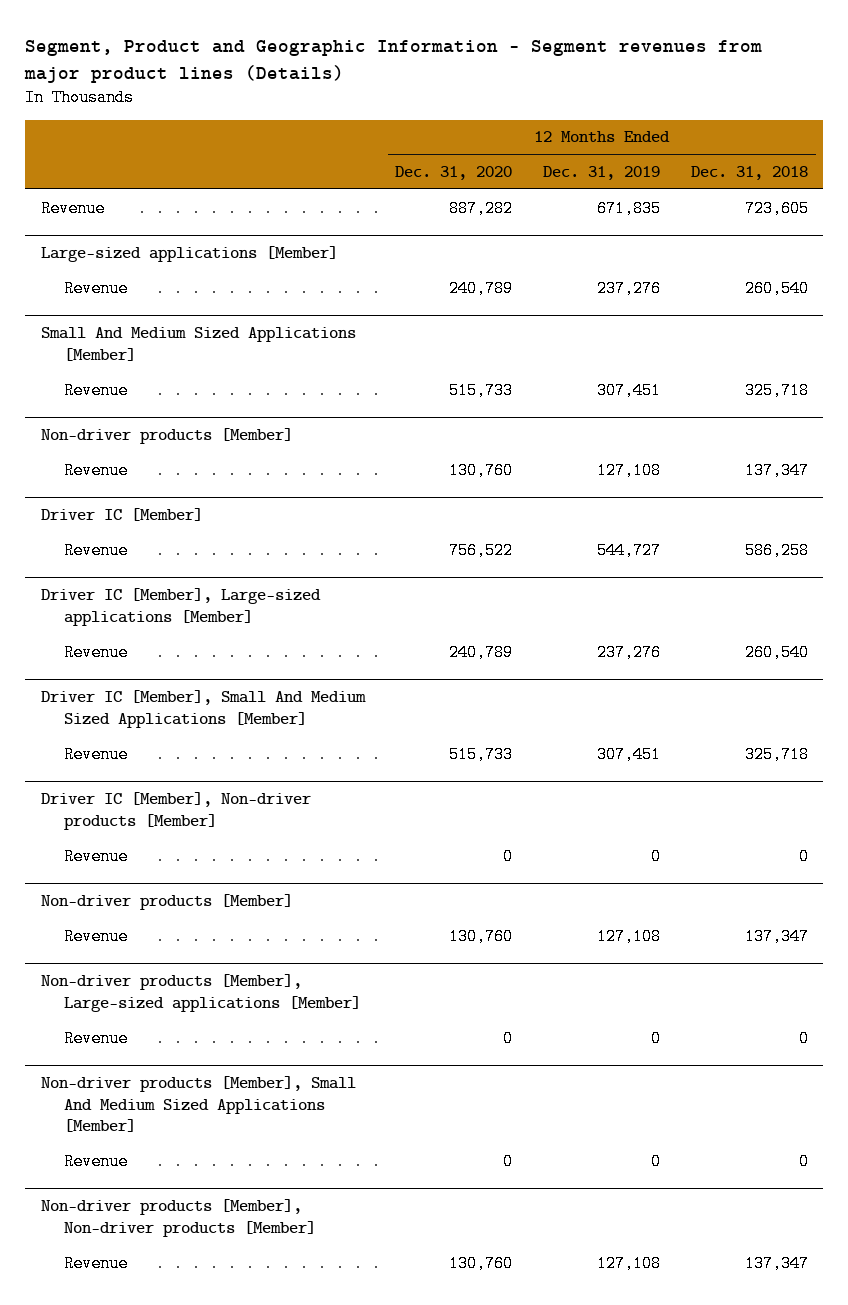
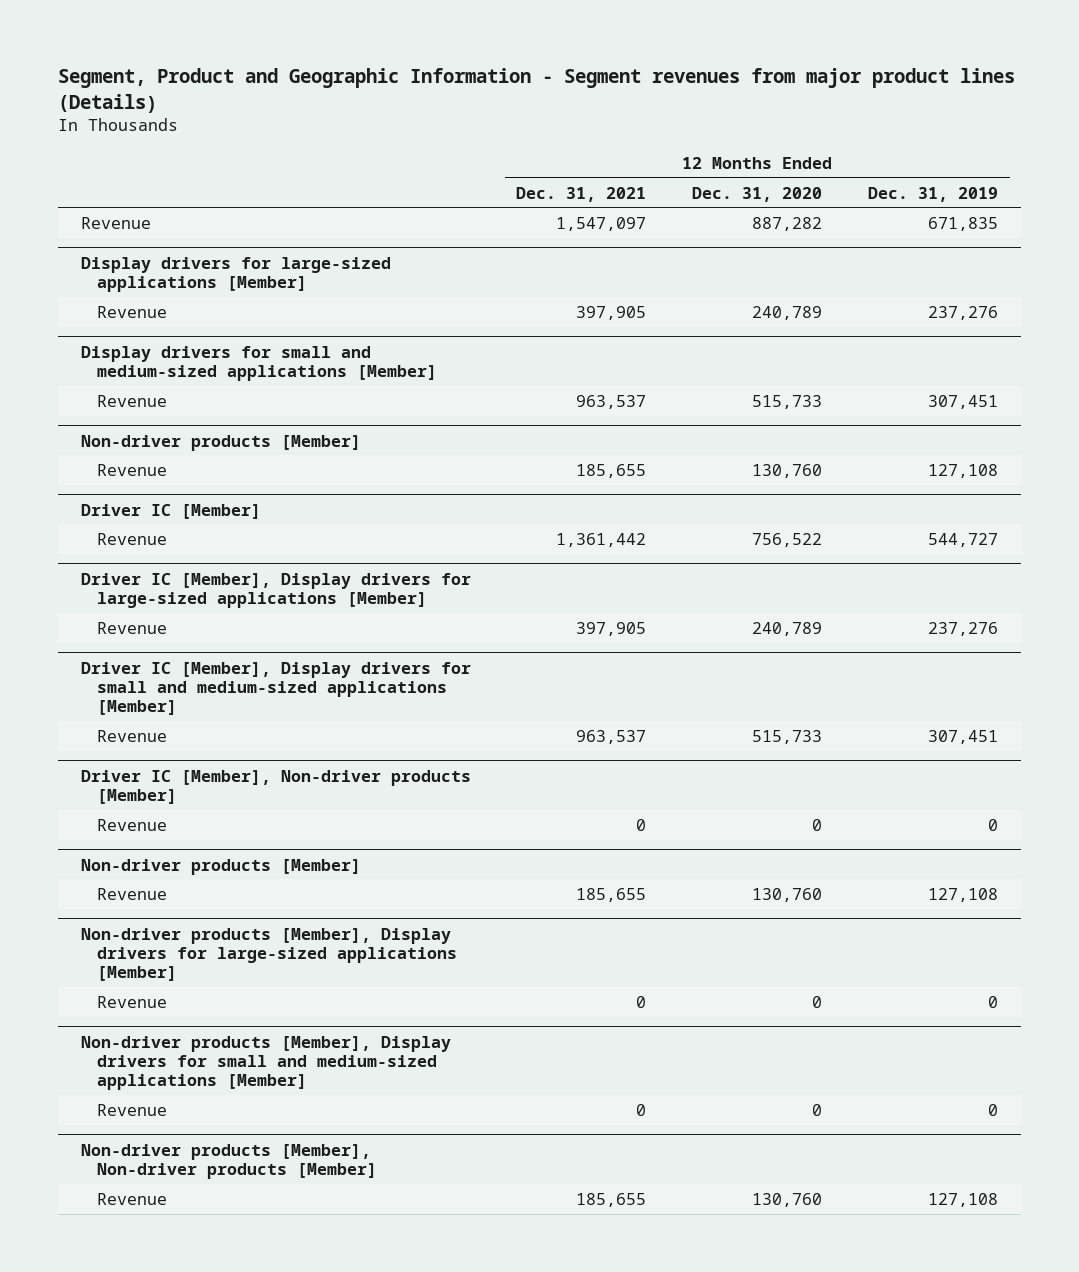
[690,165,808,180] Dec. 31, 2018 -> none
none -> [516,186,647,202] Dec. 31, 2021
[40,246,338,263] Large-sized applications [Member] -> [80,256,391,292] Display drivers for large-sized applications [Member]
[40,327,356,361] Small And Medium Sized Applications [Member] -> [80,345,437,381] Display drivers for small and medium-sized applications [Member]
[40,588,321,626] Driver IC [Member], Large-sized applications [Member] -> [80,572,471,608] Driver IC [Member], Display drivers for large-sized applications [Member]
[40,690,366,728] Driver IC [Member], Small And Medium Sized Applications [Member] -> [80,661,471,716] Driver IC [Member], Display drivers for small and medium-sized applications [Member]
[40,974,361,1012] Non-driver products [Member], Large-sized applications [Member] -> [80,927,457,982] Non-driver products [Member], Display drivers for large-sized applications [Member]
[40,1076,356,1133] Non-driver products [Member], Small And Medium Sized Applications [Member] -> [80,1035,451,1091] Non-driver products [Member], Display drivers for small and medium-sized applications [Member]

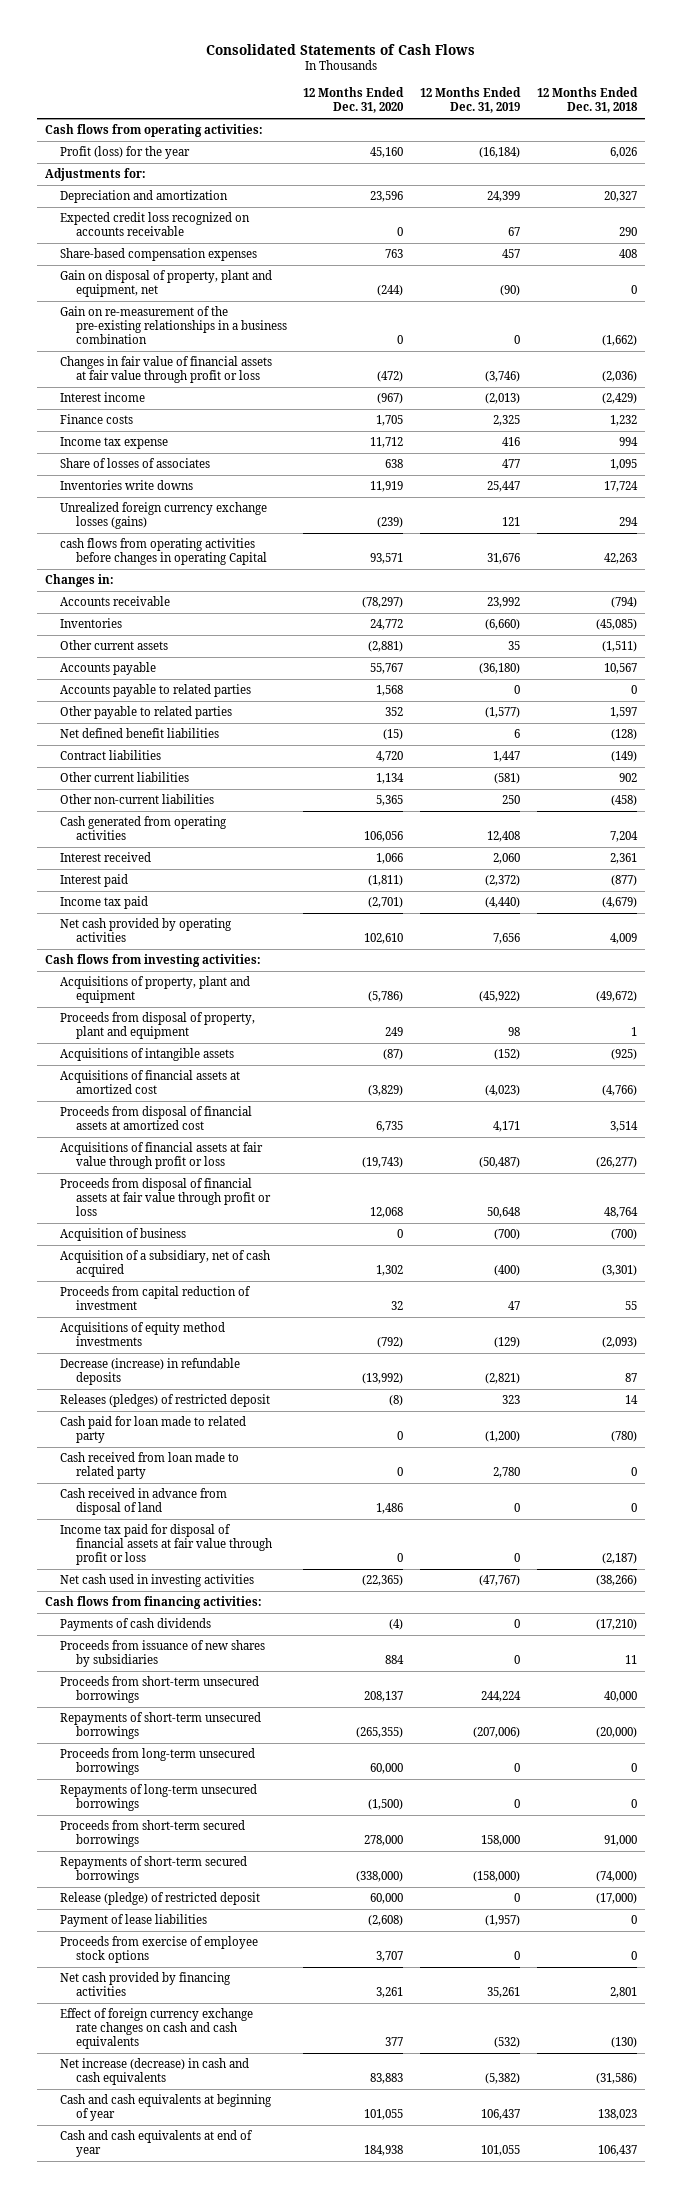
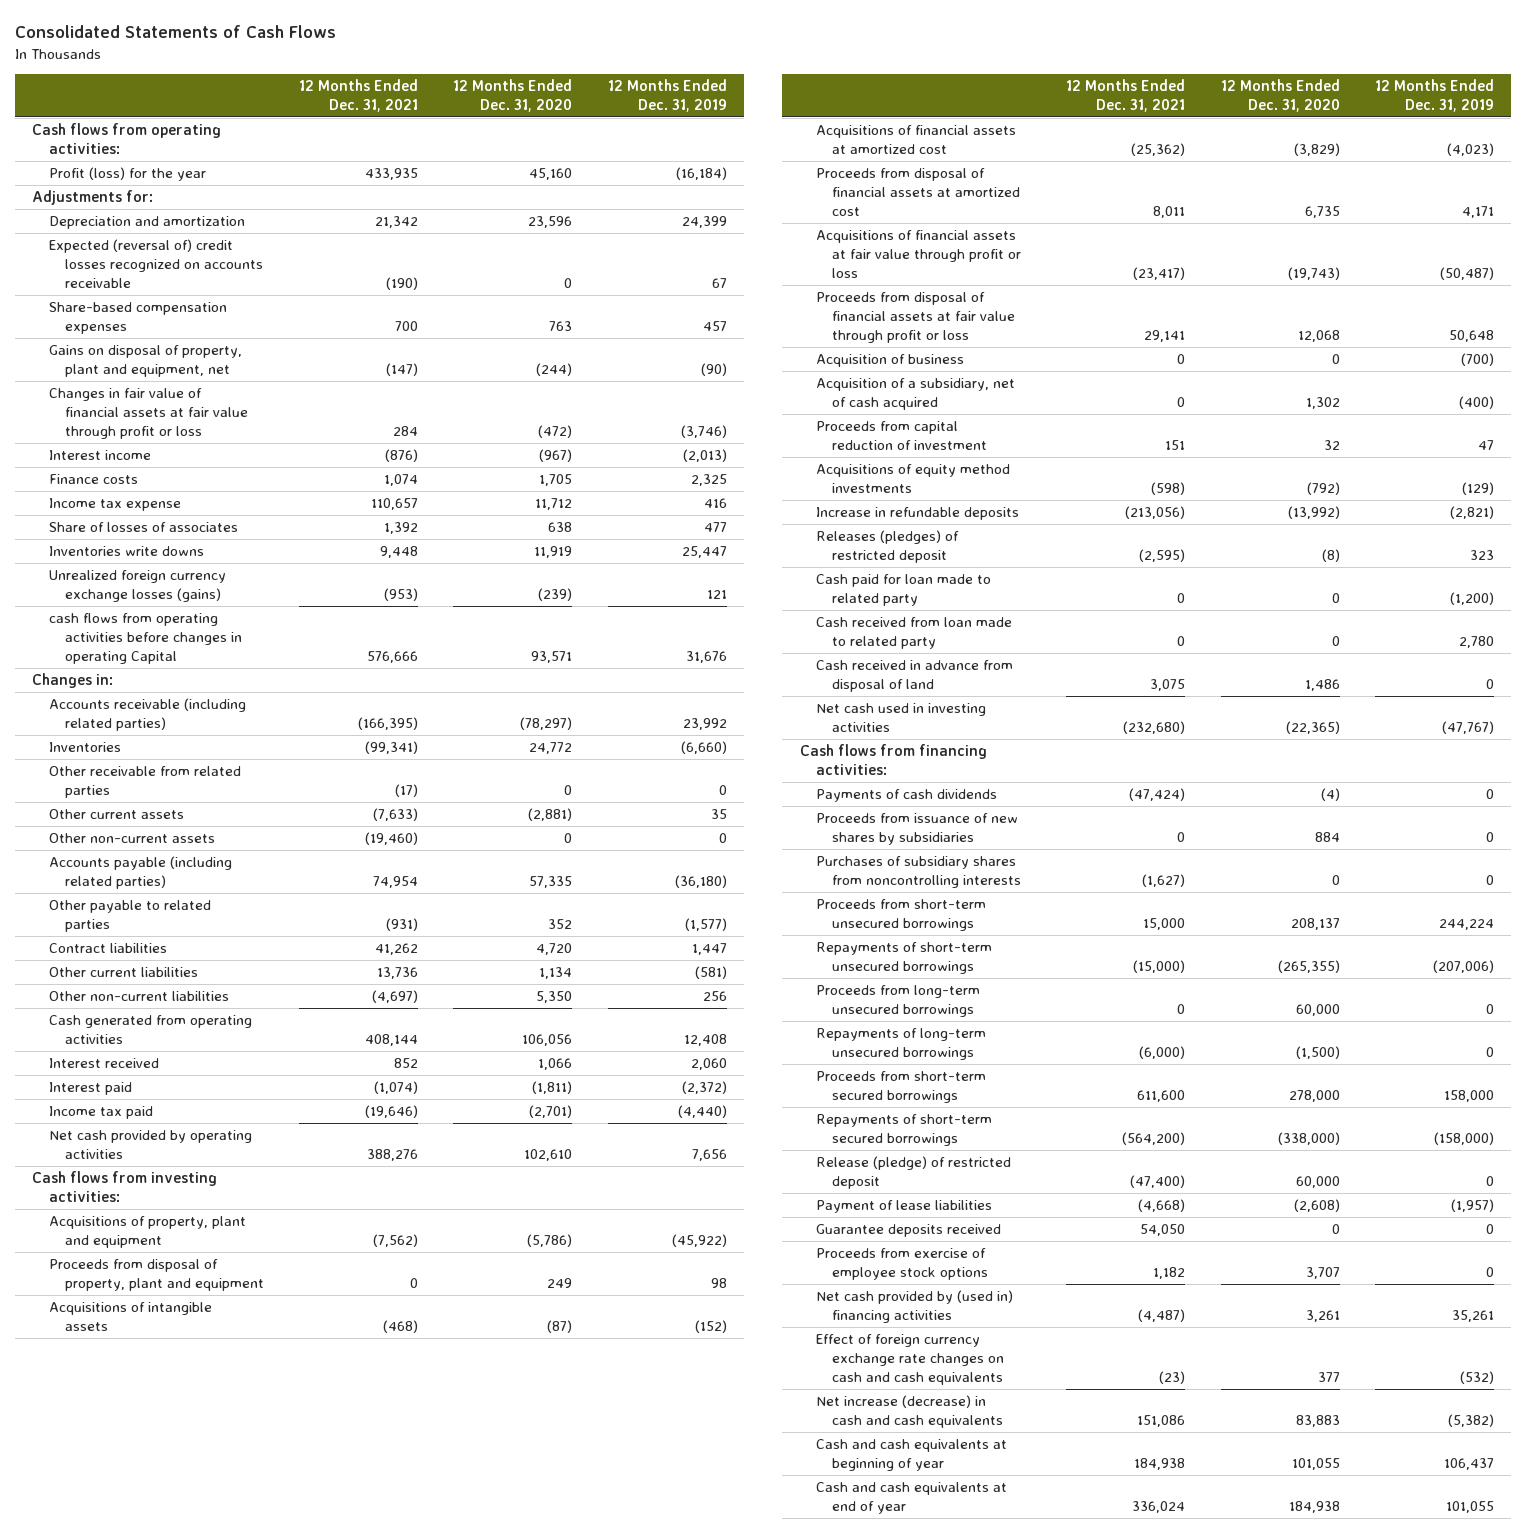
[536,87,638,114] 12 Months Ended Dec. 31, 2018 -> none
none -> [299,78,419,112] 12 Months Ended Dec. 31, 2021
[60,212,251,237] Expected credit loss recognized on accounts receivable -> [48,239,264,289] Expected (reversal of) credit losses recognized on accounts receivable
[60,306,287,345] Gain on re-measurement of the pre-existing relationships in a business combination -> none
[60,270,273,298] Gain on disposal of property, plant and equipment, net -> [48,345,242,378] Gains on disposal of property, plant and equipment, net
[60,596,171,607] Accounts receivable -> [48,698,246,732] Accounts receivable (including related parties)
none -> [48,766,241,799] Other receivable from related parties
[60,662,157,676] Accounts payable -> none
none -> [48,833,215,844] Other non-current assets
[60,684,252,698] Accounts payable to related parties -> [48,856,232,890] Accounts payable (including related parties)
[376,685,404,697] 1,568 -> [529,876,573,889] 57,335
[514,685,521,695] 0 -> [674,875,727,889] (36,180)
[60,728,220,739] Net defined benefit liabilities -> none
[376,795,404,807] 5,365 -> [536,991,573,1004] 5,350
[502,795,521,805] 250 -> [702,991,727,1002] 256
[60,1358,241,1386] Decrease (increase) in refundable deposits -> [815,507,1019,521] Increase in refundable deposits
[60,1524,272,1566] Income tax paid for disposal of financial assets at fair value through profit or loss -> none
none -> [815,856,1022,889] Purchases of subsidiary shares from noncontrolling interests
none -> [815,1224,1001,1238] Guarantee deposits received
[60,1972,232,1997] Net cash provided by financing activities -> [815,1290,1013,1324] Net cash provided by (used in) financing activities

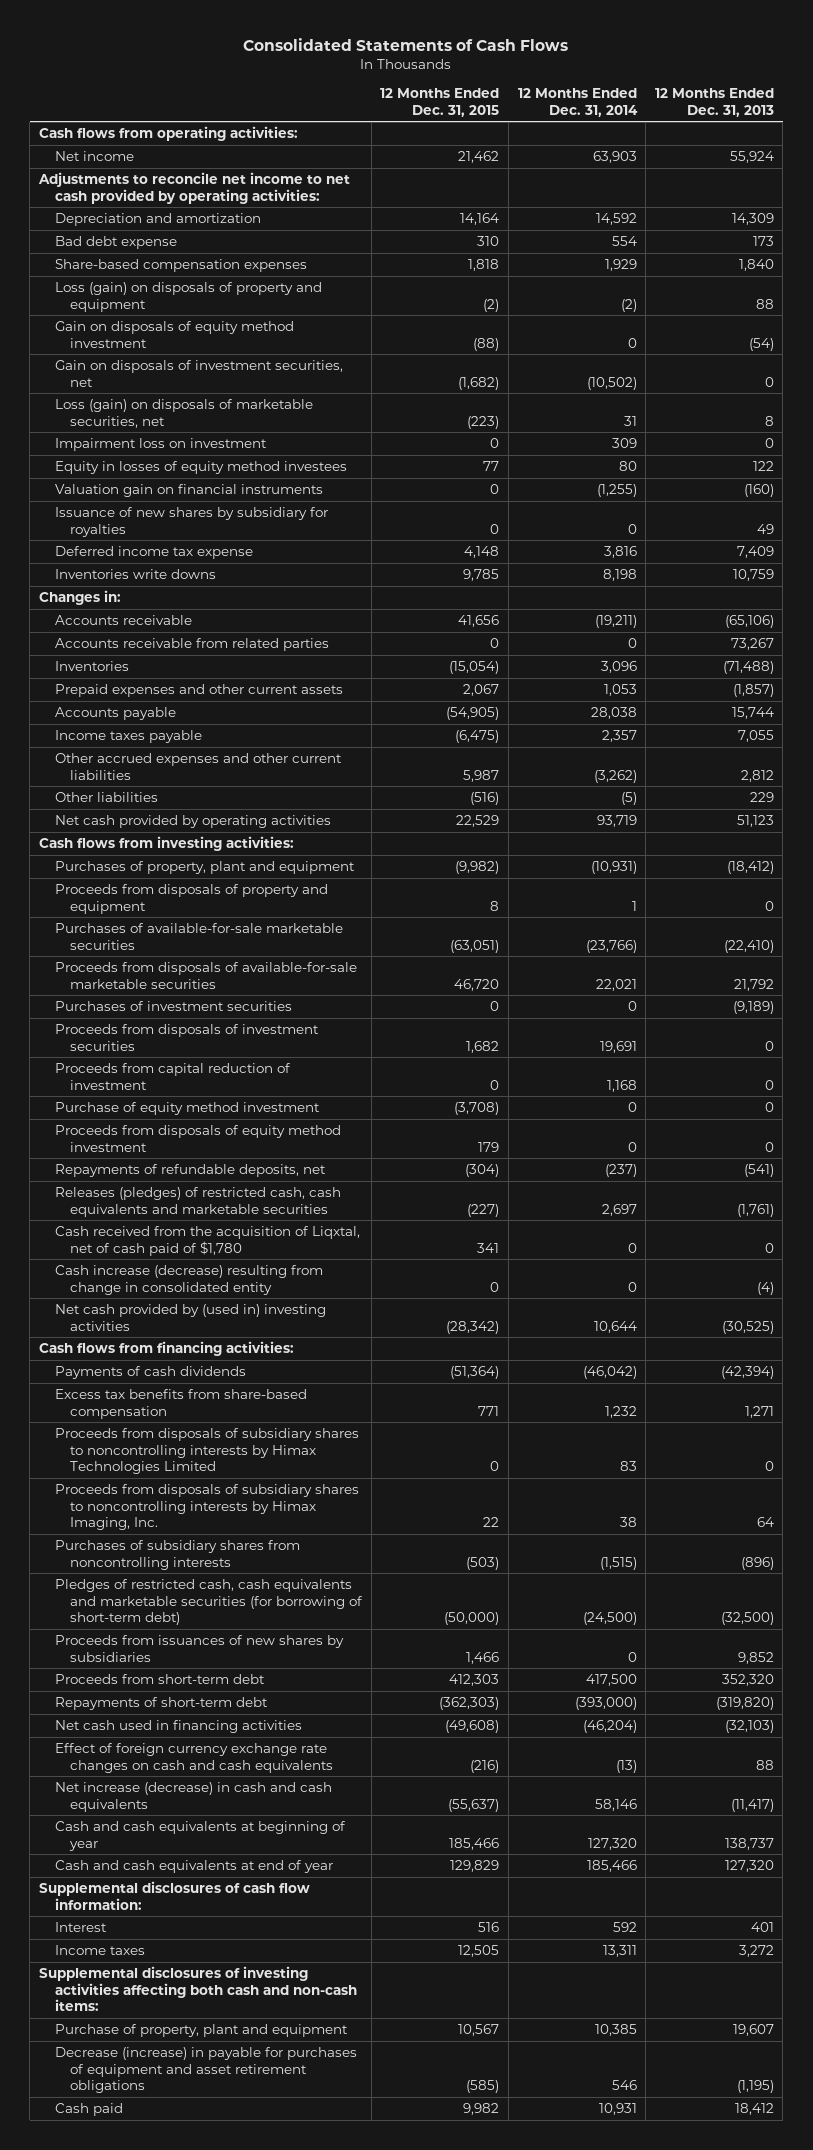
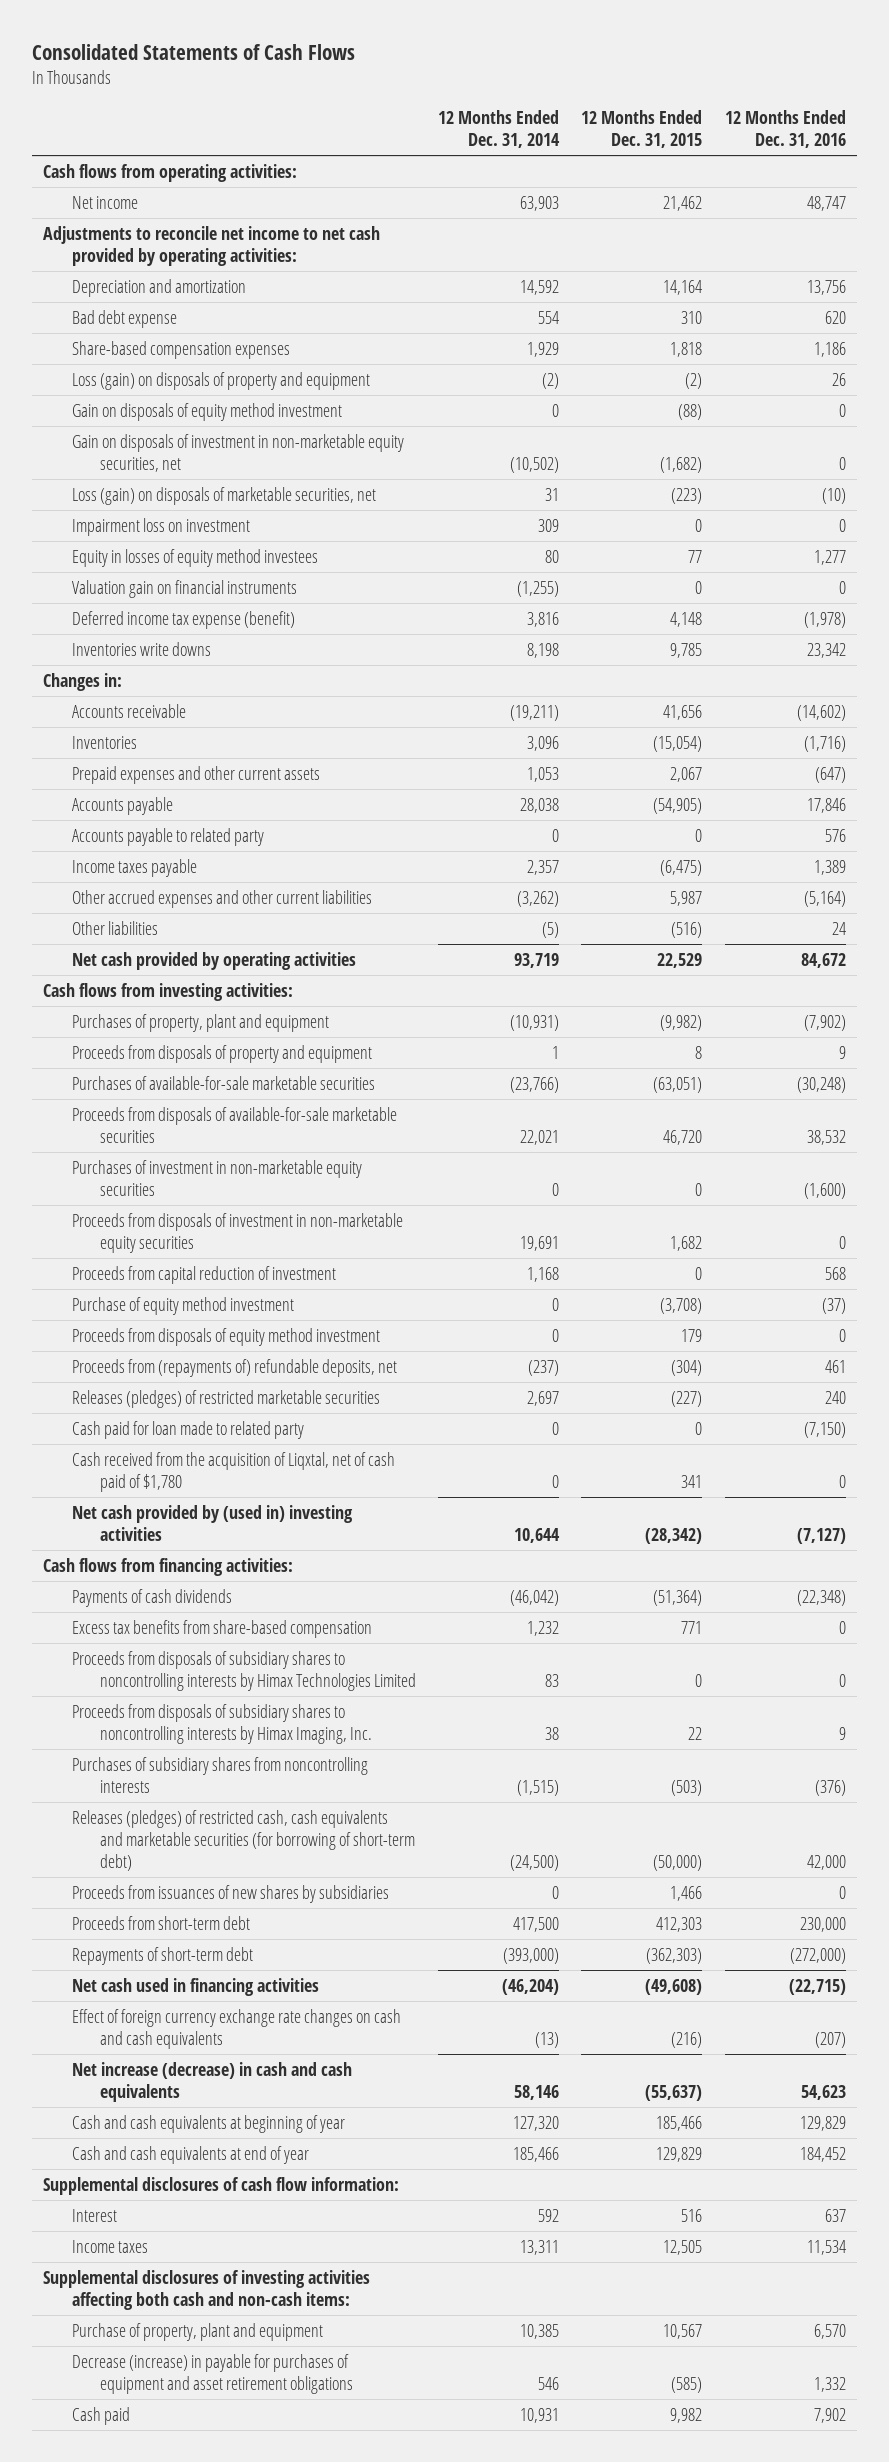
[654,88,774,117] 12 Months Ended Dec. 31, 2013 -> none
none -> [724,110,846,148] 12 Months Ended Dec. 31, 2016
[54,360,343,387] Gain on disposals of investment securities, net -> [71,434,404,472] Gain on disposals of investment in non-marketable equity securities, net
[54,507,328,537] Issuance of new shares by subsidiary for royalties -> none
[54,546,253,560] Deferred income tax expense -> [71,611,295,630] Deferred income tax expense (benefit)
[54,638,329,652] Accounts receivable from related parties -> none
none -> [71,828,264,847] Accounts payable to related party
[54,1001,292,1012] Purchases of investment securities -> [71,1160,362,1196] Purchases of investment in non-marketable equity securities
[54,1024,319,1051] Proceeds from disposals of investment securities -> [71,1213,403,1253] Proceeds from disposals of investment in non-marketable equity securities
[54,1164,326,1178] Repayments of refundable deposits, net -> [71,1359,397,1378] Proceeds from (repayments of) refundable deposits, net
[54,1187,341,1217] Releases (pledges) of restricted cash, cash equivalents and marketable securities -> [71,1390,380,1409] Releases (pledges) of restricted marketable securities
none -> [71,1421,304,1440] Cash paid for loan made to related party
[54,1265,323,1295] Cash increase (decrease) resulting from change in consolidated entity -> none
[54,1579,364,1626] Pledges of restricted cash, cash equivalents and marketable securities (for borrowing of short-term debt) -> [71,1810,416,1871] Releases (pledges) of restricted cash, cash equivalents and marketable securities (for borrowing of short-term debt)

